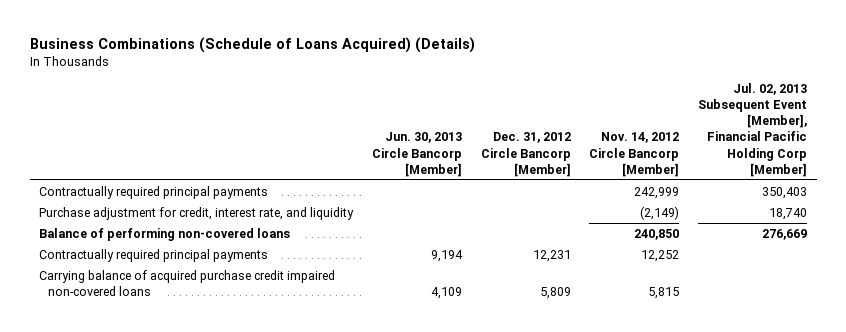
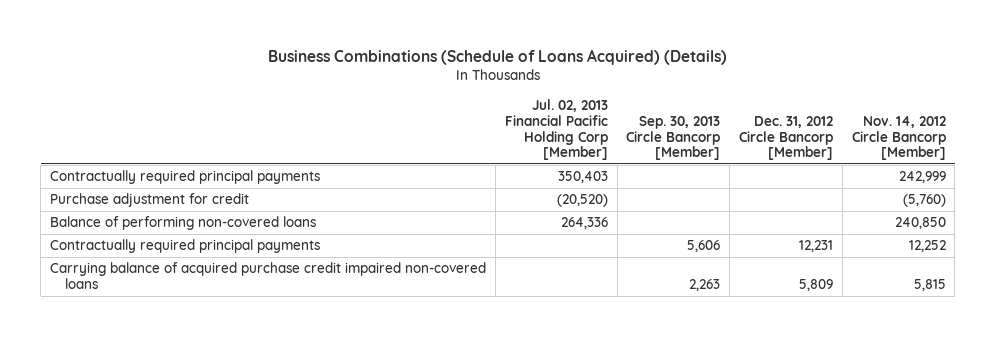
[371,132,462,177] Jun. 30, 2013 Circle Bancorp [Member] -> none
[698,83,808,177] Jul. 02, 2013 Subsequent Event [Member], Financial Pacific Holding Corp [Member] -> none
none -> [504,99,608,161] Jul. 02, 2013 Financial Pacific Holding Corp [Member]
none -> [626,115,721,161] Sep. 30, 2013 Circle Bancorp [Member]
[38,206,354,220] Purchase adjustment for credit, interest rate, and liquidity -> [50,193,250,208] Purchase adjustment for credit
[640,205,680,220] (2,149) -> [902,194,946,208] (5,760)

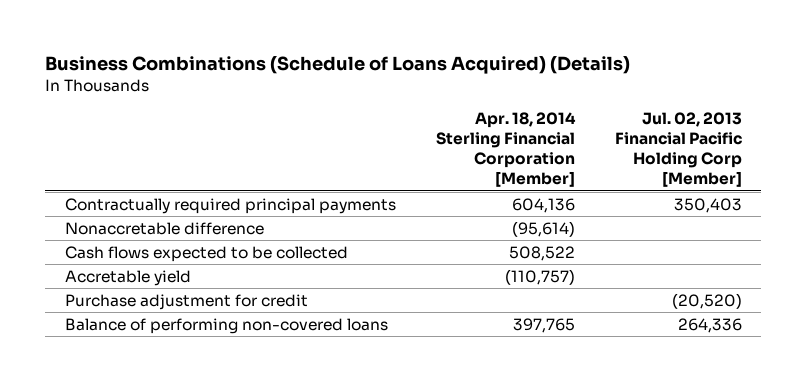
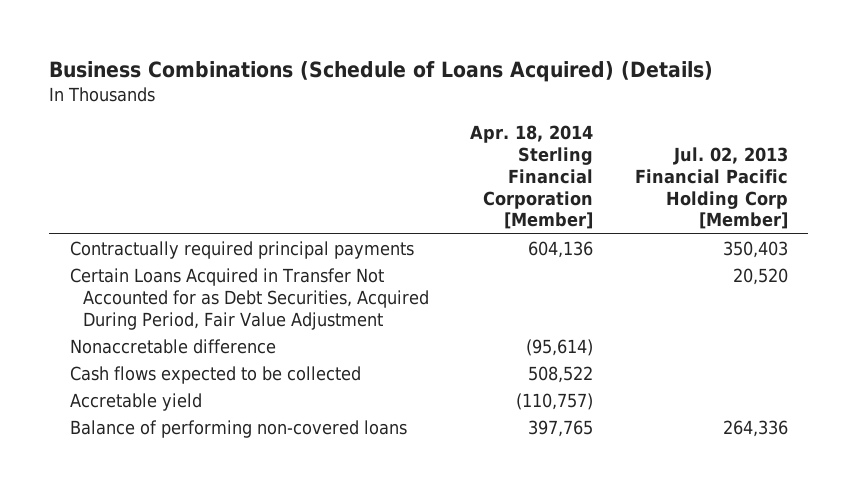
none -> [69,268,430,330] Certain Loans Acquired in Transfer Not Accounted for as Debt Securities, Acquired During Period, Fair Value Adjustment
[65,293,309,310] Purchase adjustment for credit -> none

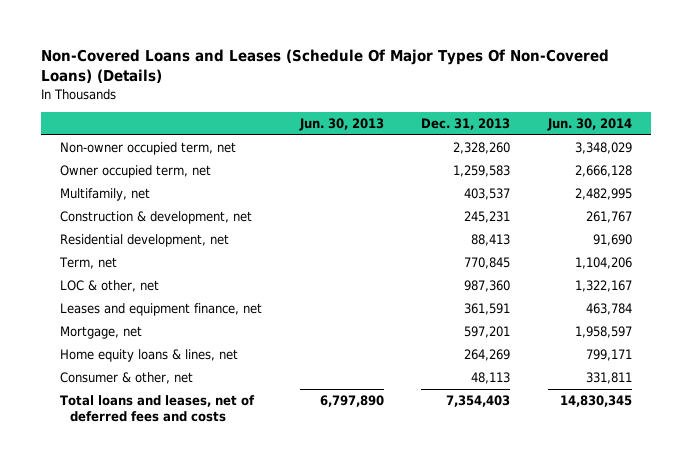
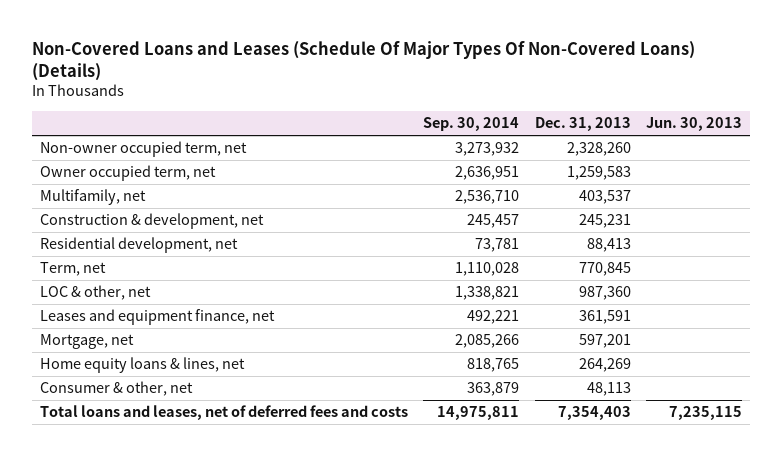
[547,117,633,131] Jun. 30, 2014 -> none
none -> [423,117,520,132] Sep. 30, 2014
[319,395,384,408] 6,797,890 -> [669,406,743,421] 7,235,115

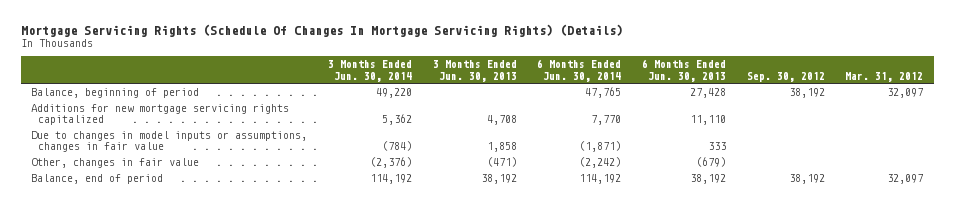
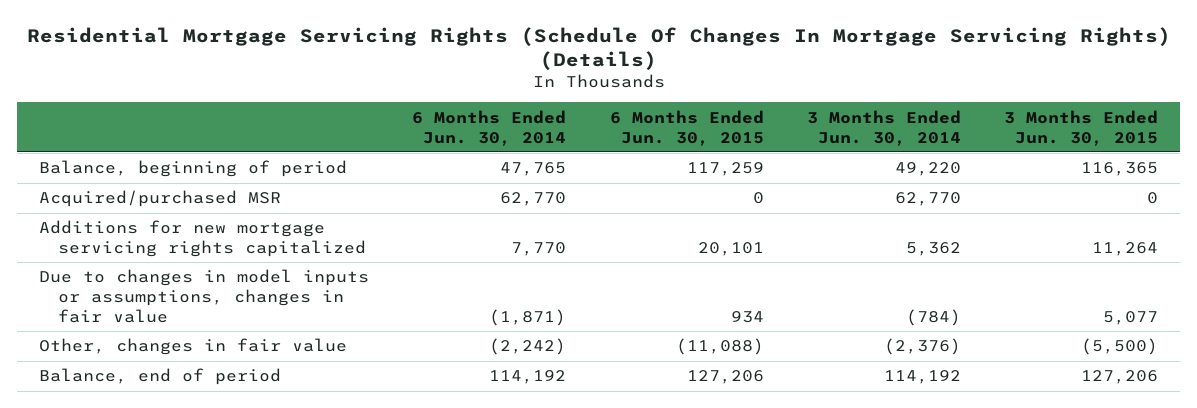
[20,23,623,37] Mortgage Servicing Rights (Schedule Of Changes In Mortgage Servicing Rights) (Details) -> [26,26,1171,70] Residential Mortgage Servicing Rights (Schedule Of Changes In Mortgage Servicing Rights) (Details)
[432,60,517,82] 3 Months Ended Jun. 30, 2013 -> none
[642,59,727,82] 6 Months Ended Jun. 30, 2013 -> none
[746,71,825,82] Sep. 30, 2012 -> none
[845,71,924,82] Mar. 31, 2012 -> none
none -> [609,109,764,146] 6 Months Ended Jun. 30, 2015
none -> [1004,109,1159,146] 3 Months Ended Jun. 30, 2015
none -> [39,190,282,208] Acquired/purchased MSR

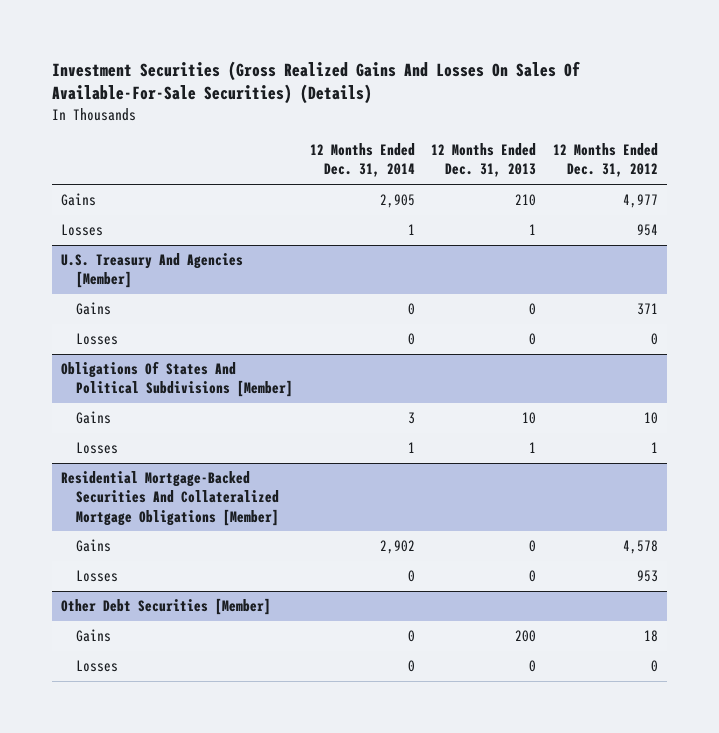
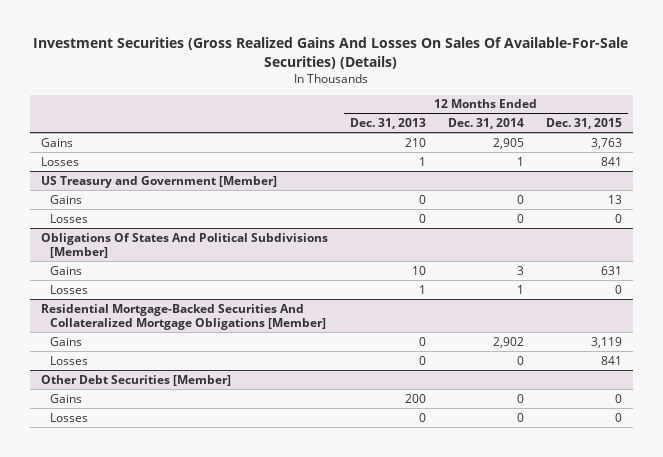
[553,143,659,178] 12 Months Ended Dec. 31, 2012 -> none
none -> [546,118,623,130] Dec. 31, 2015
[60,253,243,289] U.S. Treasury And Agencies [Member] -> [40,175,277,188] US Treasury and Government [Member]

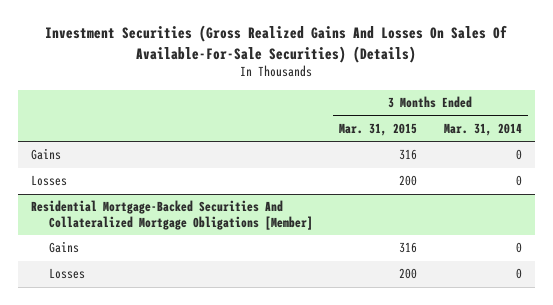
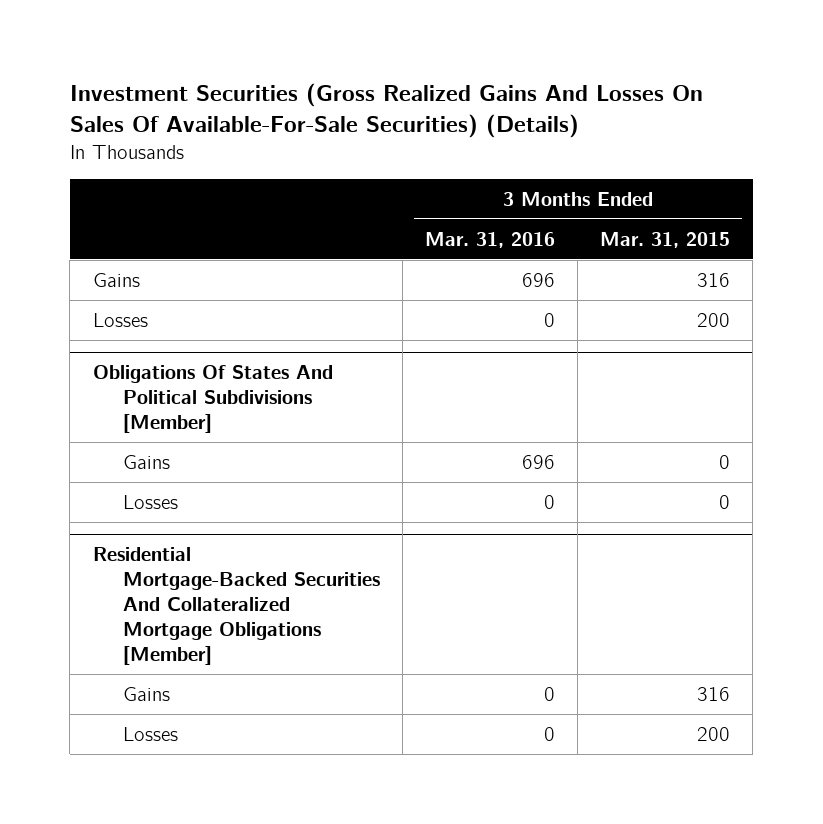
[443,122,522,136] Mar. 31, 2014 -> none
none -> [425,231,556,248] Mar. 31, 2016
none -> [92,365,333,434] Obligations Of States And Political Subdivisions [Member]
none -> [122,454,170,469] Gains
none -> [122,494,178,509] Losses

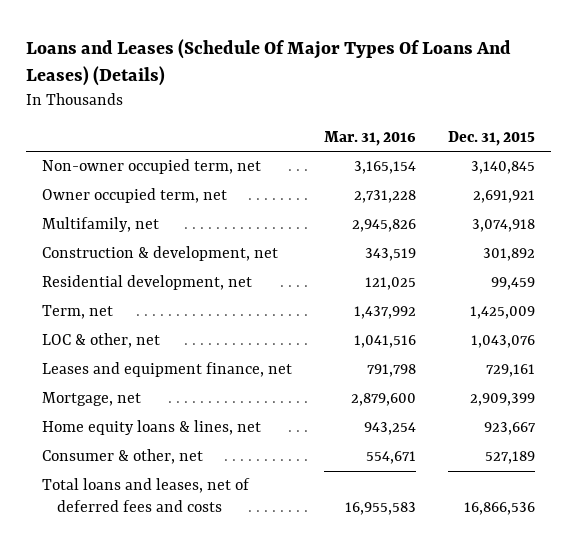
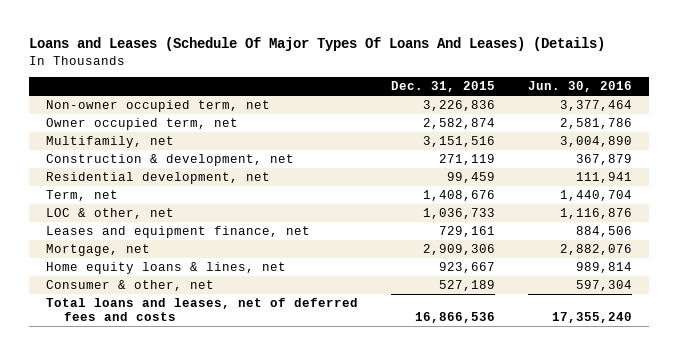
[323,130,416,146] Mar. 31, 2016 -> none
none -> [527,81,632,93] Jun. 30, 2016
[470,161,535,175] 3,140,845 -> [422,100,495,112] 3,226,836
[472,190,535,204] 2,691,921 -> [422,118,495,130] 2,582,874
[471,219,535,233] 3,074,918 -> [422,136,495,148] 3,151,516
[482,248,535,262] 301,892 -> [438,154,495,166] 271,119
[469,306,535,320] 1,425,009 -> [422,190,495,202] 1,408,676
[470,335,535,349] 1,043,076 -> [422,208,495,220] 1,036,733
[469,393,535,407] 2,909,399 -> [422,244,495,256] 2,909,306

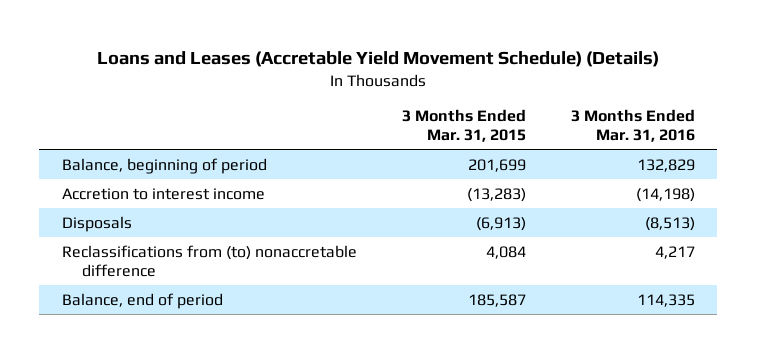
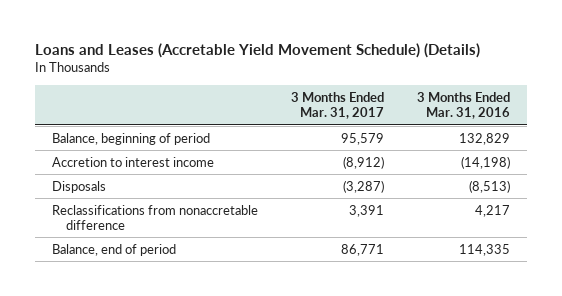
[401,109,526,143] 3 Months Ended Mar. 31, 2015 -> none
none -> [290,91,384,120] 3 Months Ended Mar. 31, 2017
[61,244,357,277] Reclassifications from (to) nonaccretable difference -> [51,204,258,231] Reclassifications from nonaccretable difference

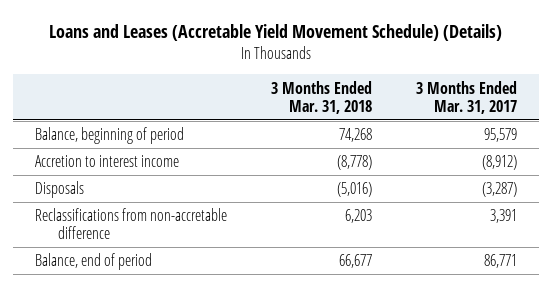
[417,91,511,120] 3 Months Ended Mar. 31, 2016 -> none
none -> [270,80,372,114] 3 Months Ended Mar. 31, 2018
[51,204,258,231] Reclassifications from nonaccretable difference -> [35,208,228,240] Reclassifications from non-accretable difference

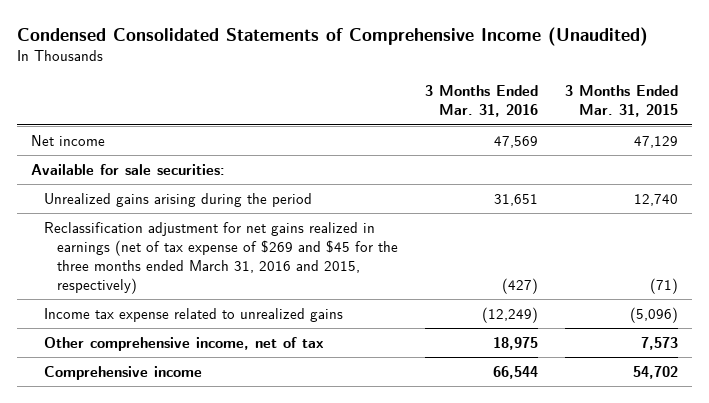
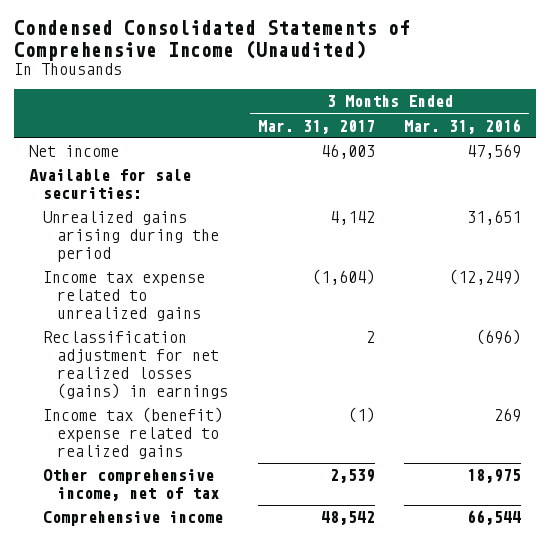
[565,85,679,118] 3 Months Ended Mar. 31, 2015 -> none
none -> [257,119,375,134] Mar. 31, 2017
[43,222,398,294] Reclassification adjustment for net gains realized in earnings (net of tax expense of $269 and $45 for the three months ended March 31, 2016 and 2015, respectively) -> none
none -> [42,331,229,400] Reclassification adjustment for net realized losses (gains) in earnings
none -> [42,407,223,460] Income tax (benefit) expense related to realized gains

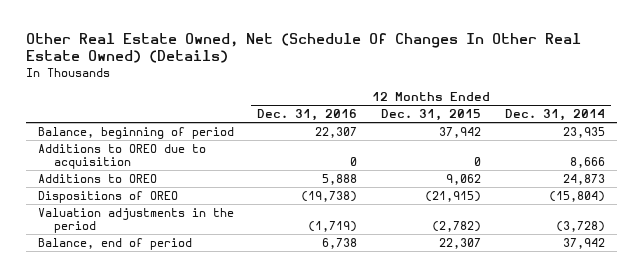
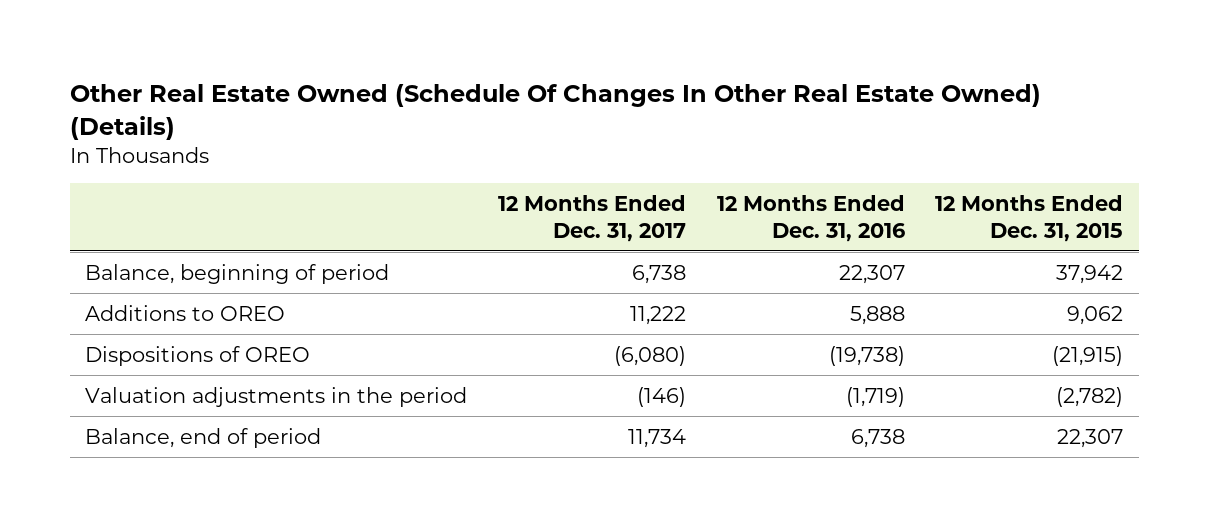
[25,32,581,64] Other Real Estate Owned, Net (Schedule Of Changes In Other Real Estate Owned) (Details) -> [70,84,1042,140] Other Real Estate Owned (Schedule Of Changes In Other Real Estate Owned) (Details)
[504,109,605,122] Dec. 31, 2014 -> none
none -> [497,195,686,242] 12 Months Ended Dec. 31, 2017
[37,143,206,170] Additions to OREO due to acquisition -> none

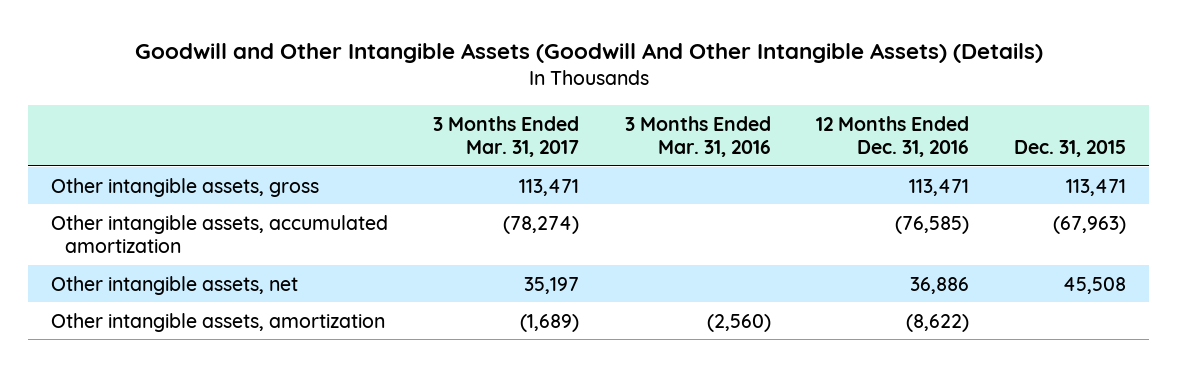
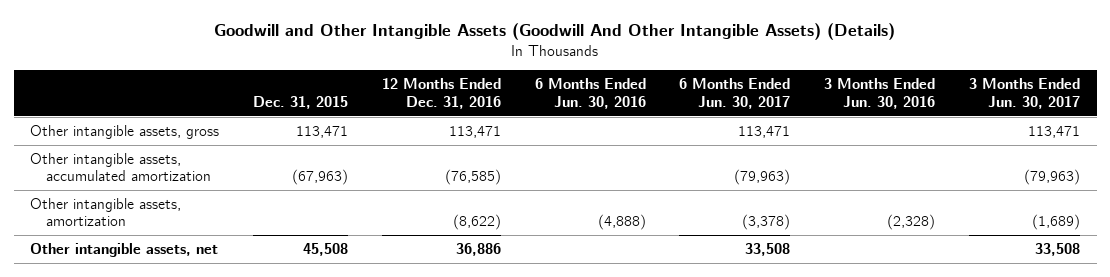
[433,115,580,158] 3 Months Ended Mar. 31, 2017 -> none
[624,115,771,158] 3 Months Ended Mar. 31, 2016 -> none
none -> [534,78,646,109] 6 Months Ended Jun. 30, 2016
none -> [679,78,791,109] 6 Months Ended Jun. 30, 2017
none -> [824,78,936,109] 3 Months Ended Jun. 30, 2016
none -> [968,78,1080,109] 3 Months Ended Jun. 30, 2017
[50,275,298,295] Other intangible assets, net -> [30,243,219,258] Other intangible assets, net

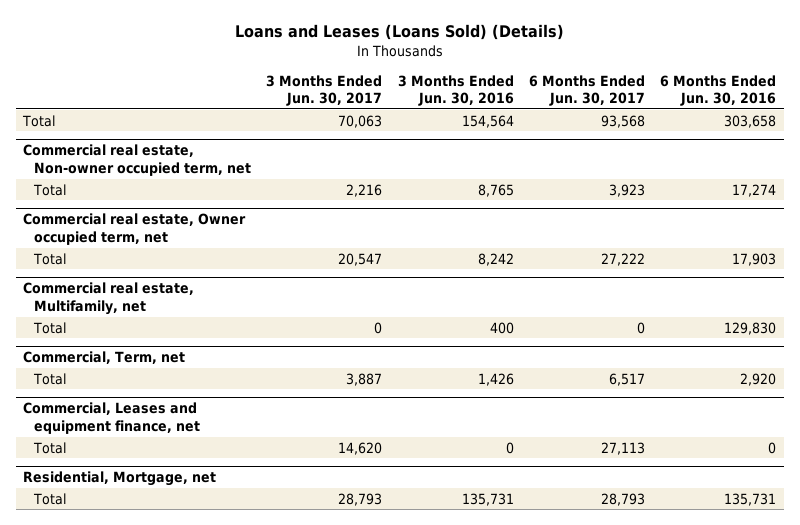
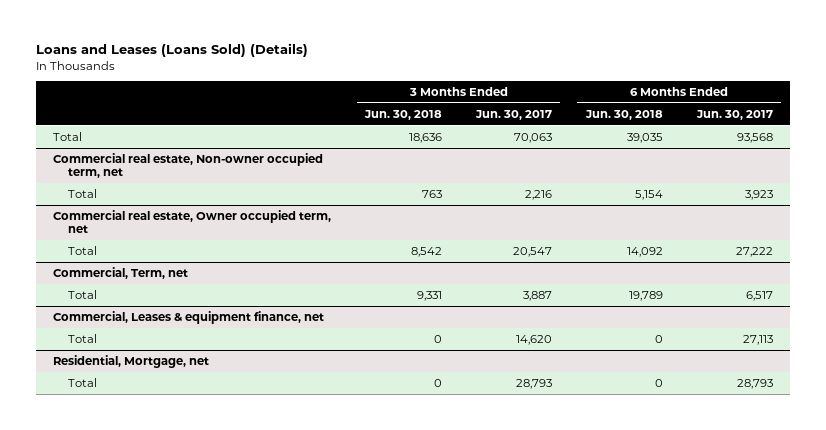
[397,74,514,107] 3 Months Ended Jun. 30, 2016 -> none
[660,74,777,107] 6 Months Ended Jun. 30, 2016 -> none
none -> [364,109,443,120] Jun. 30, 2018
none -> [584,109,663,120] Jun. 30, 2018
[23,282,195,316] Commercial real estate, Multifamily, net -> none
[32,321,67,334] Total -> none
[23,402,200,435] Commercial, Leases and equipment finance, net -> [53,310,325,324] Commercial, Leases & equipment finance, net

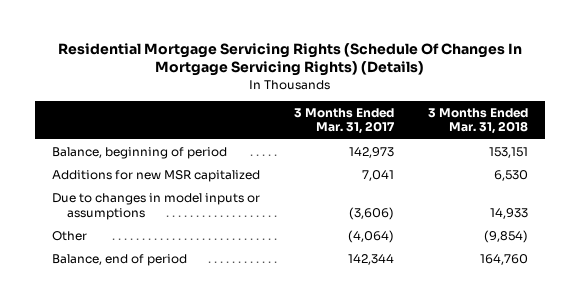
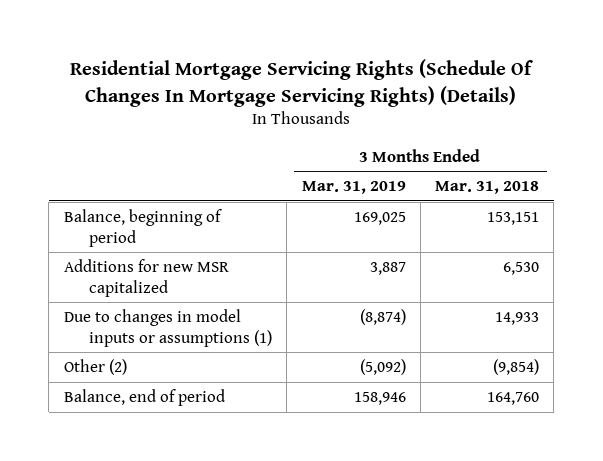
[293,107,395,135] 3 Months Ended Mar. 31, 2017 -> none
none -> [301,181,406,195] Mar. 31, 2019
[52,192,261,220] Due to changes in model inputs or assumptions -> [63,309,273,347] Due to changes in model inputs or assumptions (1)
[52,230,88,241] Other -> [63,359,127,376] Other (2)

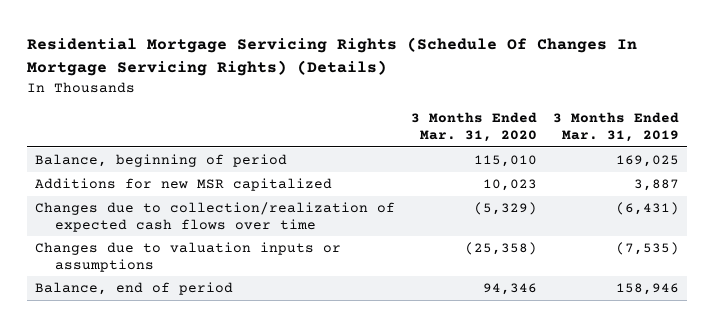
[435,181,540,195] Mar. 31, 2018 -> none
none -> [411,112,538,142] 3 Months Ended Mar. 31, 2020
[63,359,127,376] Other (2) -> none
none -> [34,202,395,232] Changes due to collection/realization of expected cash flows over time
[63,309,273,347] Due to changes in model inputs or assumptions (1) -> [34,242,341,272] Changes due to valuation inputs or assumptions
[359,309,406,326] (8,874) -> [616,242,680,256] (7,535)

